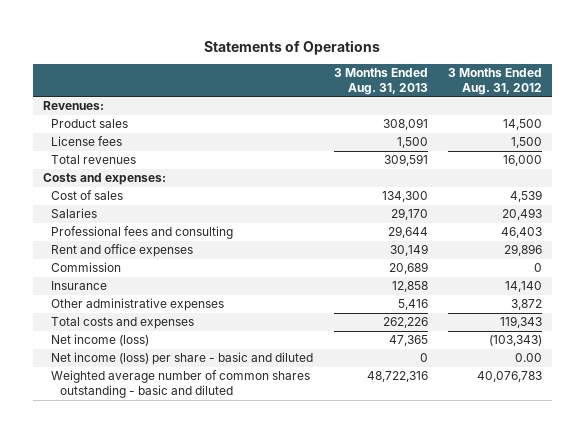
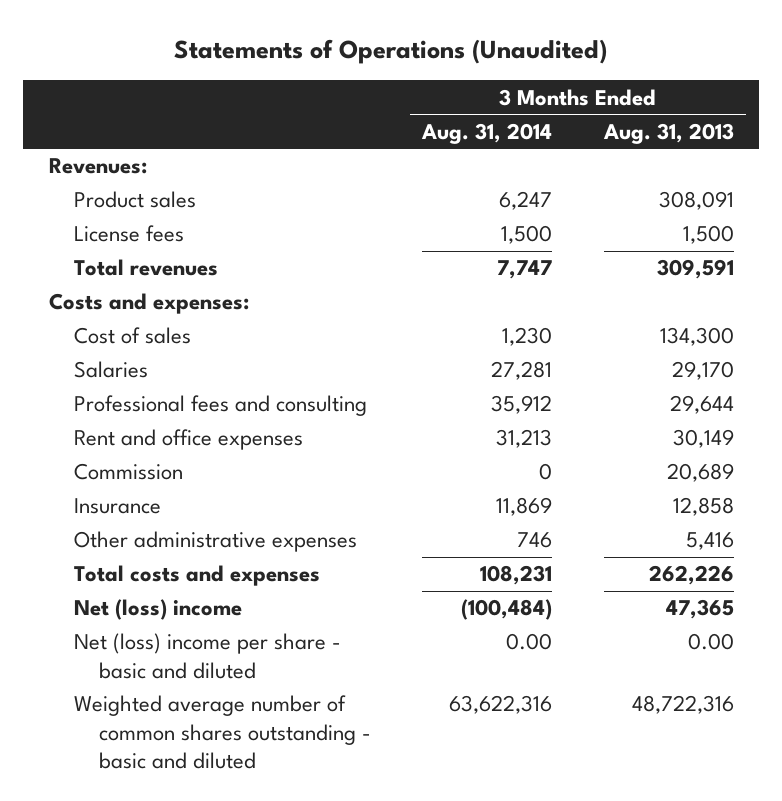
[204,39,381,55] Statements of Operations -> [174,38,608,64] Statements of Operations (Unaudited)
[447,67,542,95] 3 Months Ended Aug. 31, 2012 -> none
none -> [421,122,553,144] Aug. 31, 2014
[51,334,150,347] Net income (loss) -> [73,599,242,621] Net (loss) income
[51,352,314,366] Net income (loss) per share - basic and diluted -> [73,633,341,679] Net (loss) income per share - basic and diluted
[419,353,428,363] 0 -> [687,633,734,651] 0.00

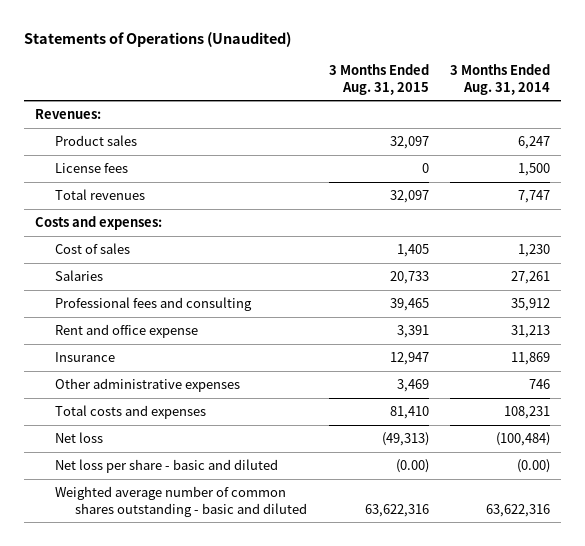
[602,122,734,144] Aug. 31, 2013 -> none
none -> [328,64,429,95] 3 Months Ended Aug. 31, 2015
[491,361,553,381] 27,281 -> [511,271,551,285] 27,261
[73,463,183,481] Commission -> none
[73,429,303,451] Rent and office expenses -> [55,324,199,339] Rent and office expense
[73,599,242,621] Net (loss) income -> [55,432,104,444] Net loss
[73,633,341,679] Net (loss) income per share - basic and diluted -> [55,459,279,474] Net loss per share - basic and diluted
[506,633,553,651] 0.00 -> [517,459,551,474] (0.00)

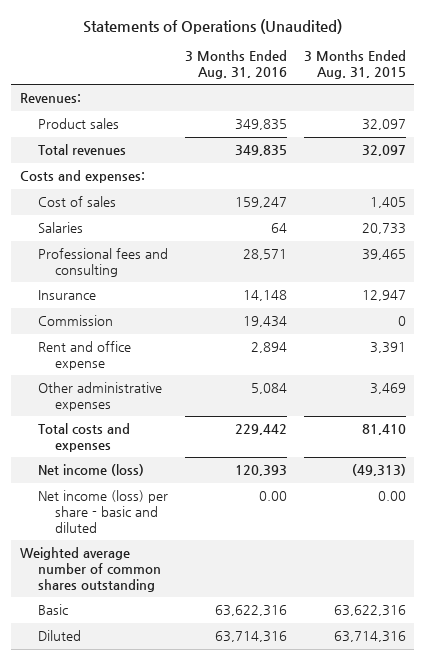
[450,64,551,95] 3 Months Ended Aug. 31, 2014 -> none
none -> [184,50,287,79] 3 Months Ended Aug. 31, 2016
[55,163,129,174] License fees -> none
none -> [37,315,113,327] Commission
[55,324,199,339] Rent and office expense -> [37,341,131,370] Rent and office expense
[55,432,104,444] Net loss -> [37,464,144,477] Net income (loss)
[55,459,279,474] Net loss per share - basic and diluted -> [37,490,168,533] Net income (loss) per share - basic and diluted
[395,459,429,474] (0.00) -> [377,491,406,502] 0.00
none -> [19,547,161,592] Weighted average number of common shares outstanding
[55,486,308,517] Weighted average number of common shares outstanding - basic and diluted -> [37,604,68,616] Basic
none -> [37,630,81,642] Diluted

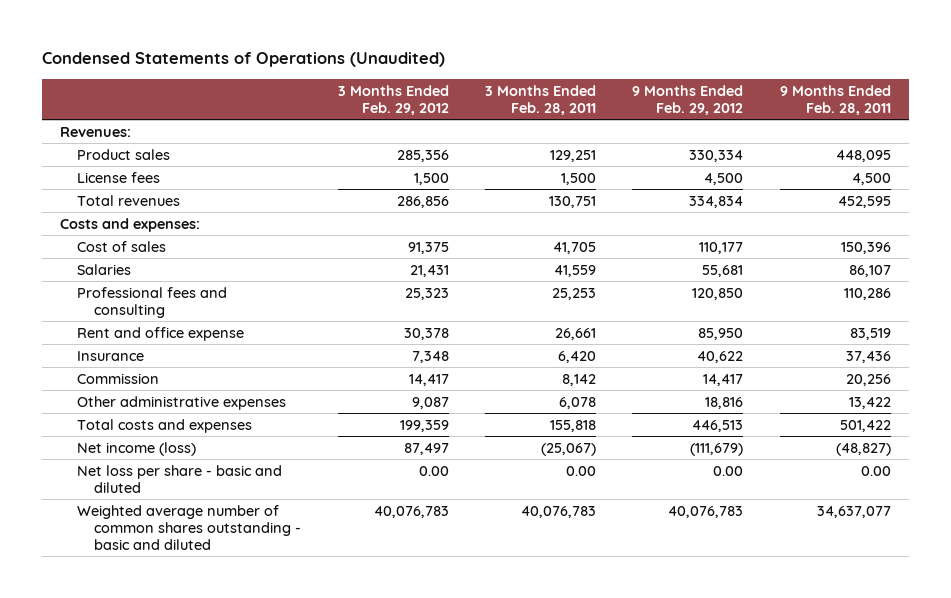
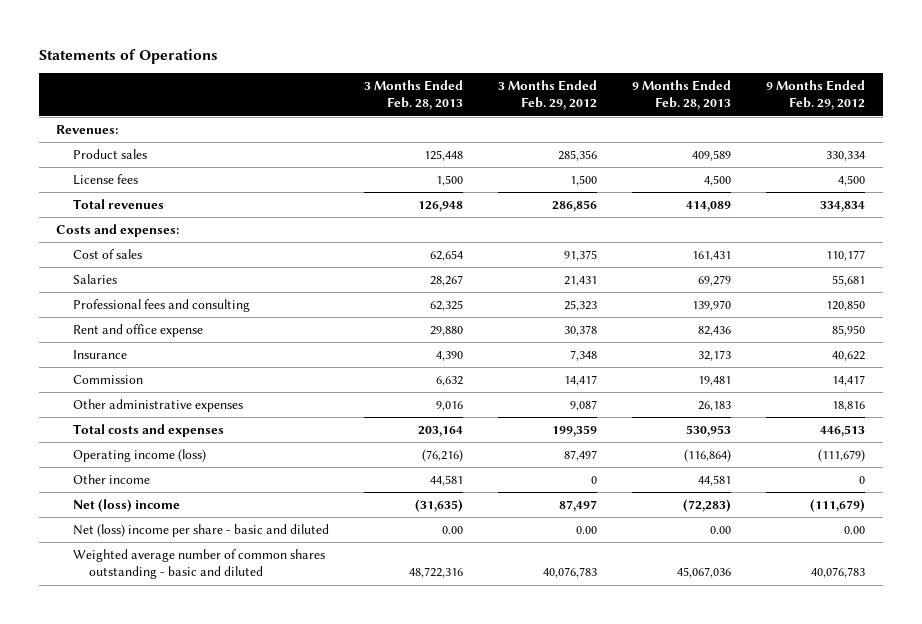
[41,52,445,68] Condensed Statements of Operations (Unaudited) -> [38,48,218,64] Statements of Operations
[485,84,597,115] 3 Months Ended Feb. 28, 2011 -> none
[779,84,891,115] 9 Months Ended Feb. 28, 2011 -> none
none -> [363,79,463,111] 3 Months Ended Feb. 28, 2013
none -> [632,79,732,111] 9 Months Ended Feb. 28, 2013
none -> [72,448,206,462] Operating income (loss)
none -> [72,473,150,484] Other income
[77,441,197,456] Net income (loss) -> [72,498,180,512] Net (loss) income
[77,464,283,493] Net loss per share - basic and diluted -> [72,523,329,537] Net (loss) income per share - basic and diluted

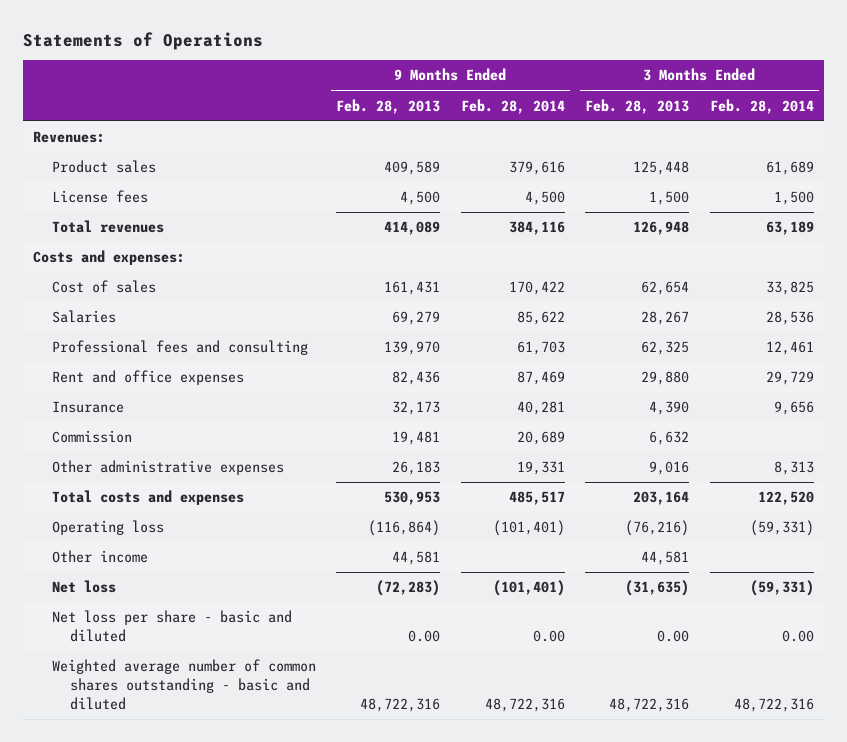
[497,79,597,111] 3 Months Ended Feb. 29, 2012 -> none
[766,79,866,111] 9 Months Ended Feb. 29, 2012 -> none
none -> [460,98,565,114] Feb. 28, 2014
none -> [709,98,814,114] Feb. 28, 2014
[72,323,203,337] Rent and office expense -> [51,370,244,386] Rent and office expenses
[72,448,206,462] Operating income (loss) -> [51,520,164,536] Operating loss
[72,498,180,512] Net (loss) income -> [51,580,116,594] Net loss
[72,523,329,537] Net (loss) income per share - basic and diluted -> [51,610,292,642] Net loss per share - basic and diluted
[677,567,732,579] 45,067,036 -> [360,697,441,712] 48,722,316

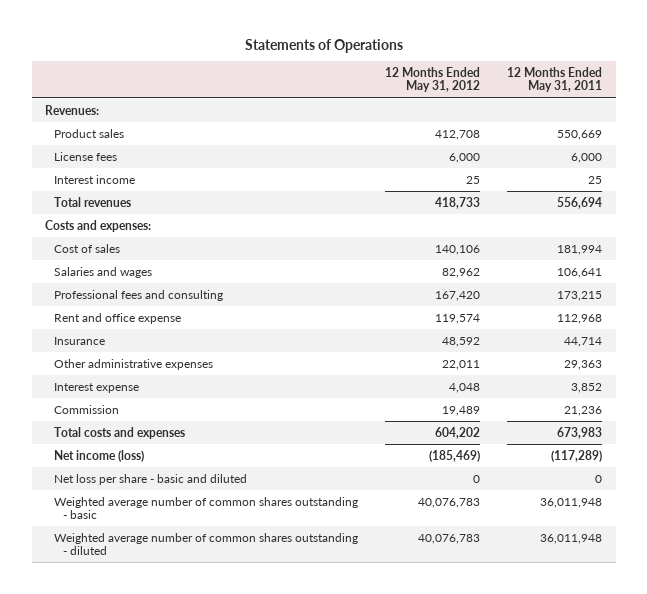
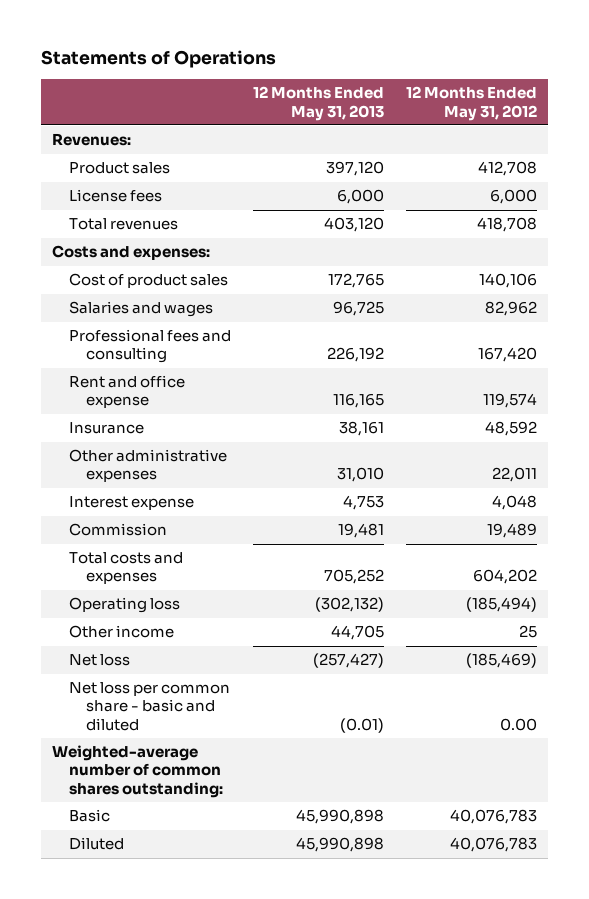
[507,66,603,93] 12 Months Ended May 31, 2011 -> none
none -> [253,86,385,121] 12 Months Ended May 31, 2013
[53,174,135,184] Interest income -> none
[434,196,480,209] 418,733 -> [477,217,538,233] 418,708
[53,243,120,253] Cost of sales -> [68,273,228,289] Cost of product sales
none -> [68,597,180,614] Operating loss
none -> [68,625,174,639] Other income
[53,449,144,462] Net income (loss) -> [68,654,130,667] Net loss
[53,473,247,485] Net loss per share - basic and diluted -> [68,682,230,731] Net loss per common share - basic and diluted
[472,474,480,483] 0 -> [500,717,538,731] 0.00
none -> [51,745,223,798] Weighted-average number of common shares outstanding:
[53,496,358,520] Weighted average number of common shares outstanding - basic -> [68,809,110,823] Basic
[53,532,358,556] Weighted average number of common shares outstanding - diluted -> [68,837,124,851] Diluted

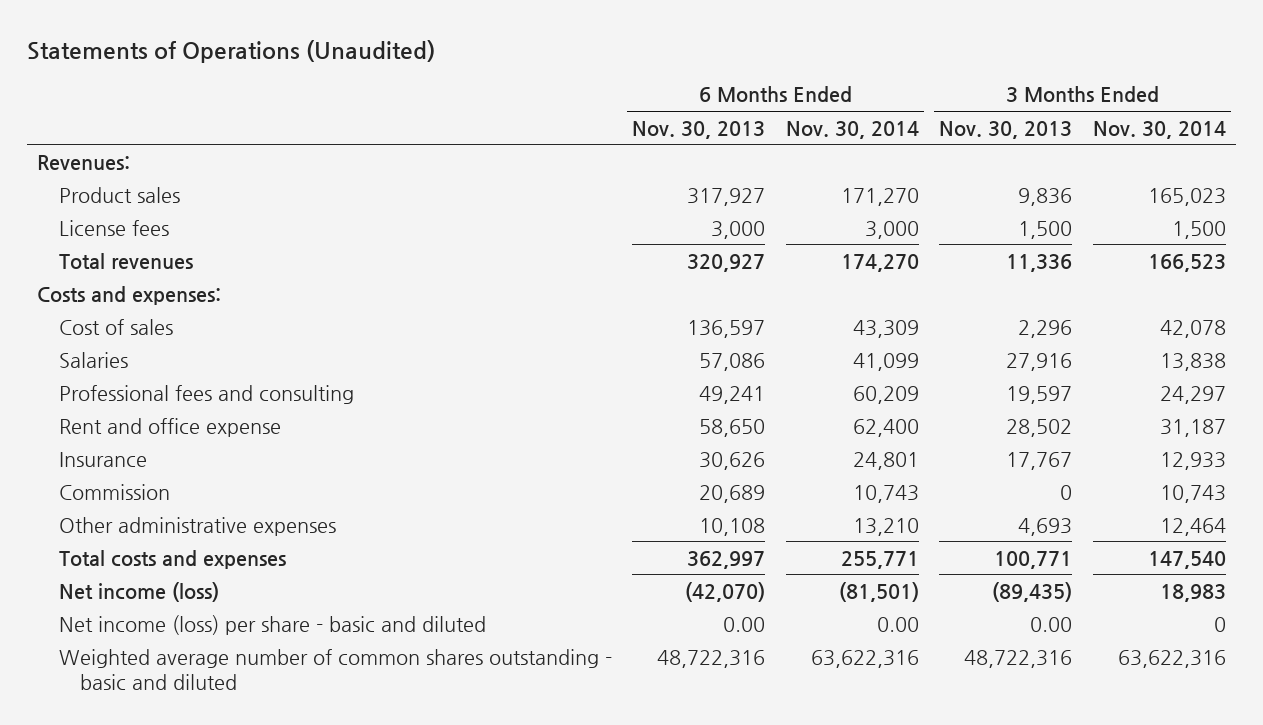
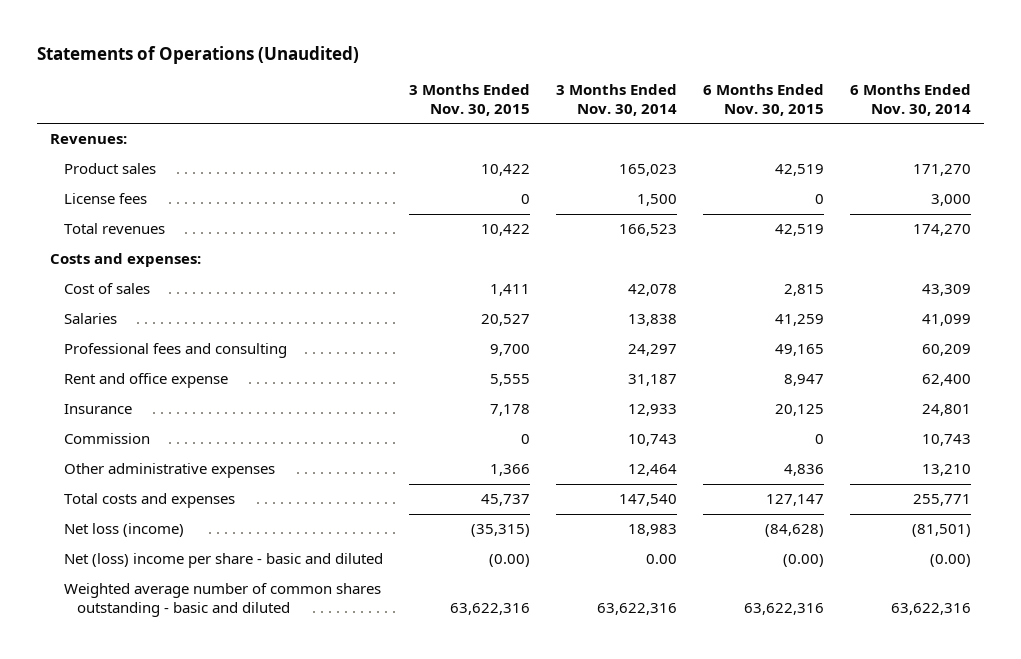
[632,120,766,139] Nov. 30, 2013 -> none
[939,120,1073,139] Nov. 30, 2013 -> none
none -> [408,84,530,116] 3 Months Ended Nov. 30, 2015
none -> [702,84,824,116] 6 Months Ended Nov. 30, 2015
[58,581,219,602] Net income (loss) -> [63,523,184,538] Net loss (income)
[58,614,486,635] Net income (loss) per share - basic and diluted -> [63,553,383,569] Net (loss) income per share - basic and diluted
[876,616,919,632] 0.00 -> [929,554,971,568] (0.00)
[1214,616,1227,632] 0 -> [645,554,677,565] 0.00

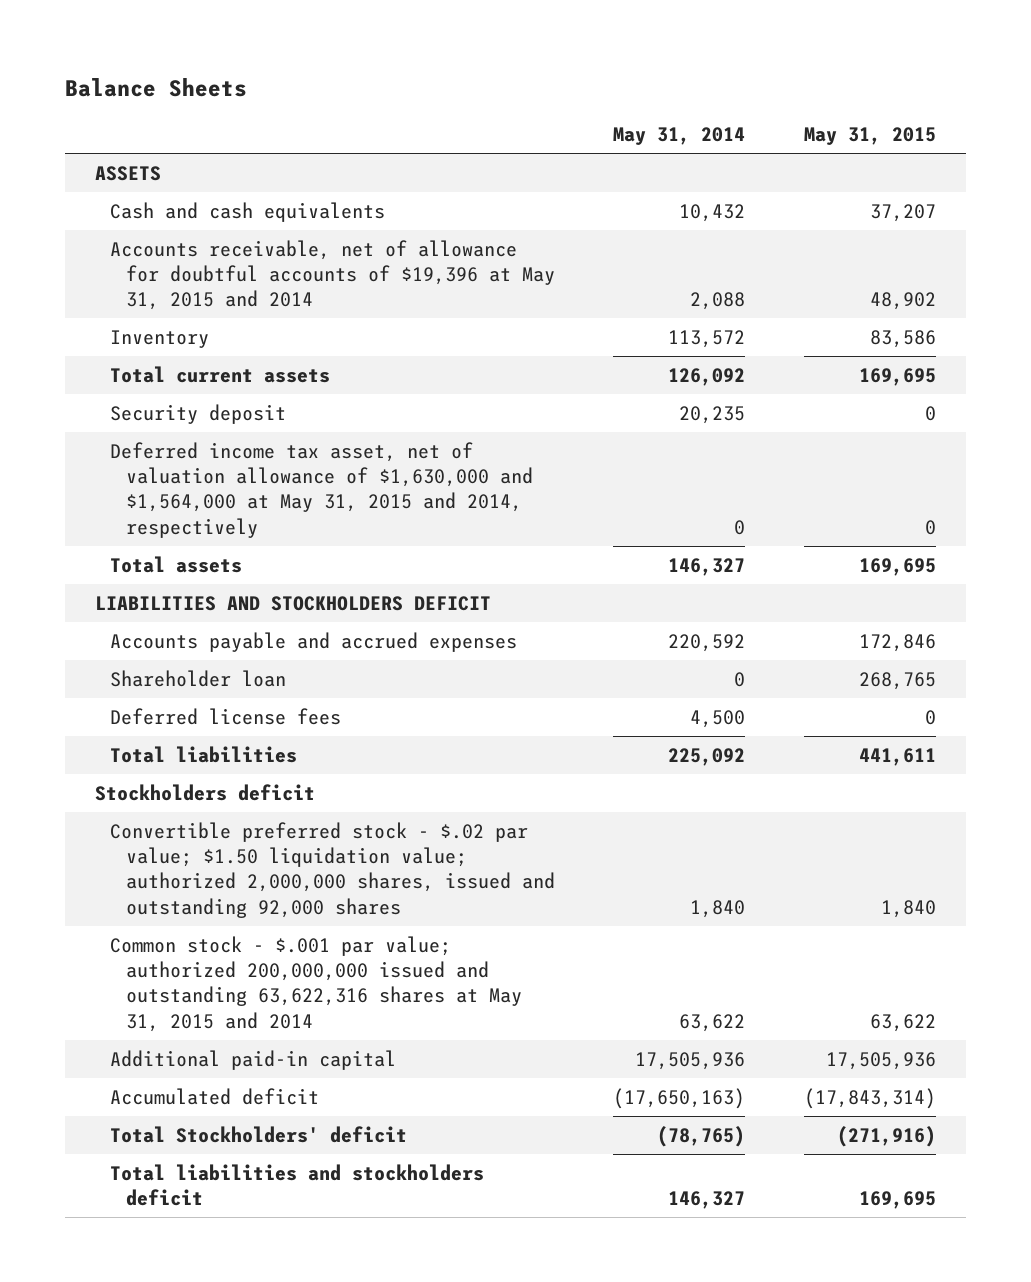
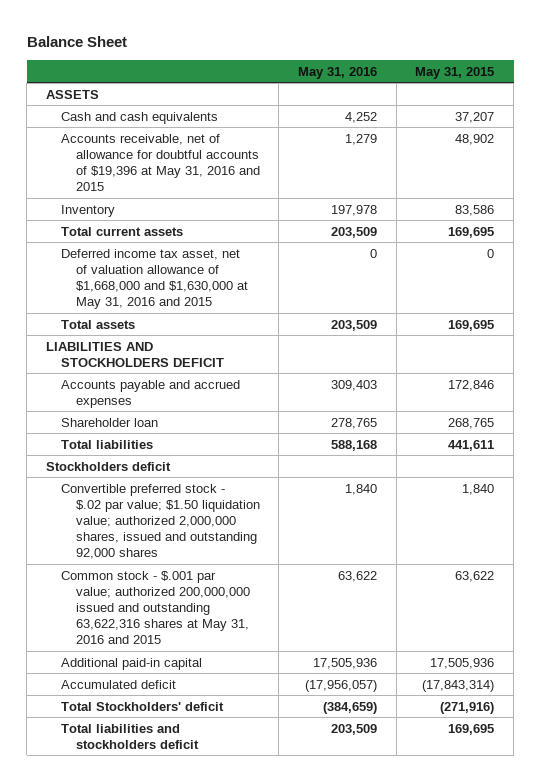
[65,77,248,97] Balance Sheets -> [26,36,127,48] Balance Sheet
[613,127,746,146] May 31, 2014 -> none
none -> [298,66,378,79] May 31, 2016
[110,239,555,311] Accounts receivable, net of allowance for doubtful accounts of $19,396 at May 31, 2015 and 2014 -> [60,133,260,191] Accounts receivable, net of allowance for doubtful accounts of $19,396 at May 31, 2016 and 2015
[110,403,287,424] Security deposit -> none
[110,441,533,538] Deferred income tax asset, net of valuation allowance of $1,630,000 and $1,564,000 at May 31, 2015 and 2014, respectively -> [60,248,248,309] Deferred income tax asset, net of valuation allowance of $1,668,000 and $1,630,000 at May 31, 2016 and 2015
[110,707,342,725] Deferred license fees -> none
[110,935,522,1032] Common stock - $.001 par value; authorized 200,000,000 issued and outstanding 63,622,316 shares at May 31, 2015 and 2014 -> [60,570,250,645] Common stock - $.001 par value; authorized 200,000,000 issued and outstanding 63,622,316 shares at May 31, 2016 and 2015

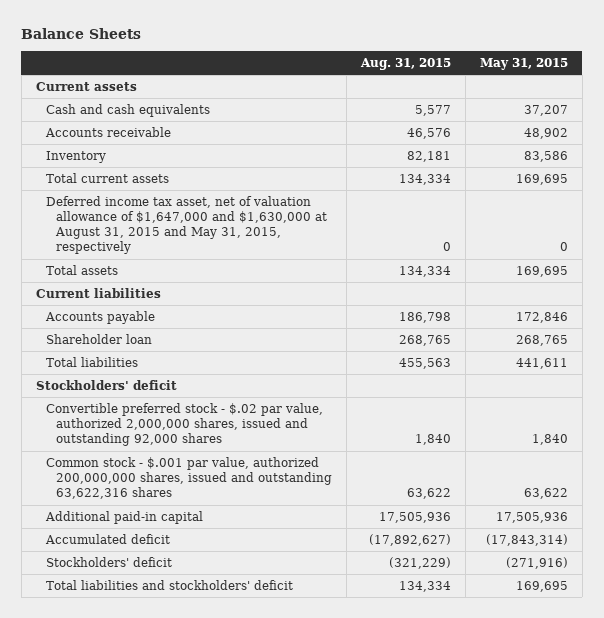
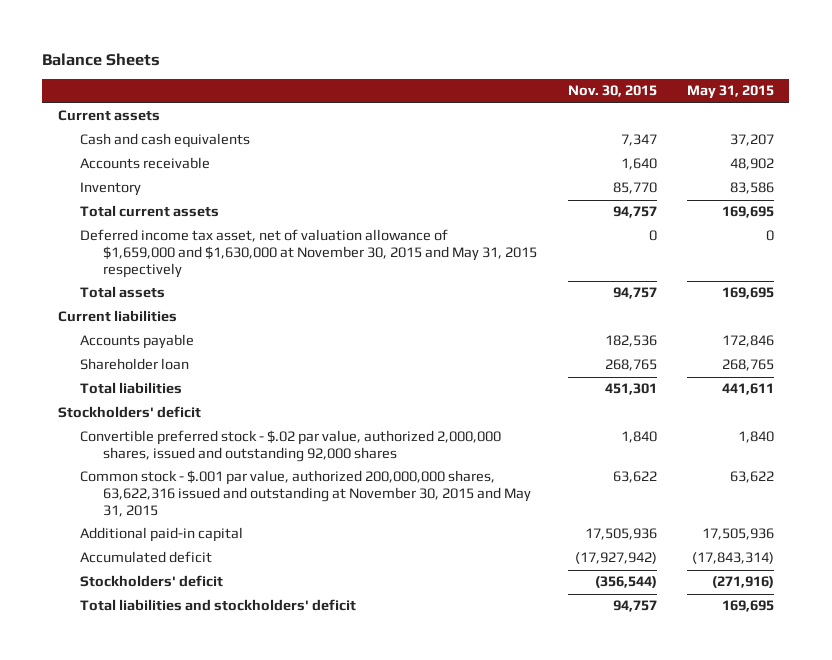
[359,57,451,70] Aug. 31, 2015 -> none
none -> [567,85,657,98] Nov. 30, 2015
[45,195,327,255] Deferred income tax asset, net of valuation allowance of $1,647,000 and $1,630,000 at August 31, 2015 and May 31, 2015, respectively -> [80,229,538,279] Deferred income tax asset, net of valuation allowance of $1,659,000 and $1,630,000 at November 30, 2015 and May 31, 2015 respectively
[45,456,332,500] Common stock - $.001 par value, authorized 200,000,000 shares, issued and outstanding 63,622,316 shares -> [80,470,532,518] Common stock - $.001 par value, authorized 200,000,000 shares, 63,622,316 issued and outstanding at November 30, 2015 and May 31, 2015

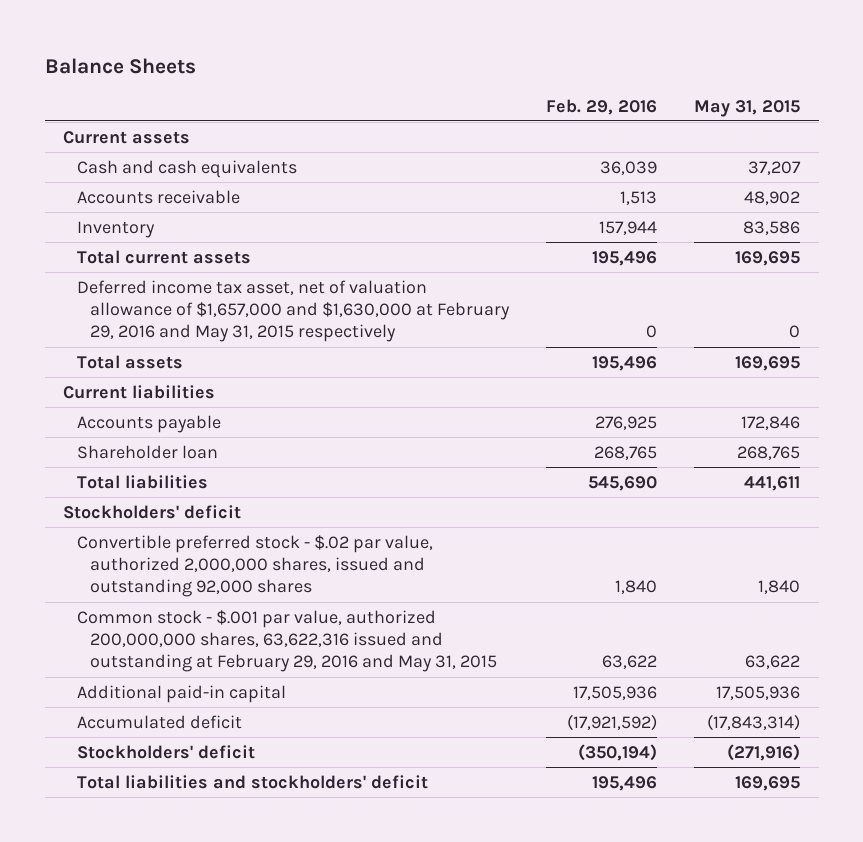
[567,85,657,98] Nov. 30, 2015 -> none
none -> [546,98,658,115] Feb. 29, 2016
[80,229,538,279] Deferred income tax asset, net of valuation allowance of $1,659,000 and $1,630,000 at November 30, 2015 and May 31, 2015 respectively -> [76,279,511,343] Deferred income tax asset, net of valuation allowance of $1,657,000 and $1,630,000 at February 29, 2016 and May 31, 2015 respectively
[80,470,532,518] Common stock - $.001 par value, authorized 200,000,000 shares, 63,622,316 issued and outstanding at November 30, 2015 and May 31, 2015 -> [76,609,498,673] Common stock - $.001 par value, authorized 200,000,000 shares, 63,622,316 issued and outstanding at February 29, 2016 and May 31, 2015

